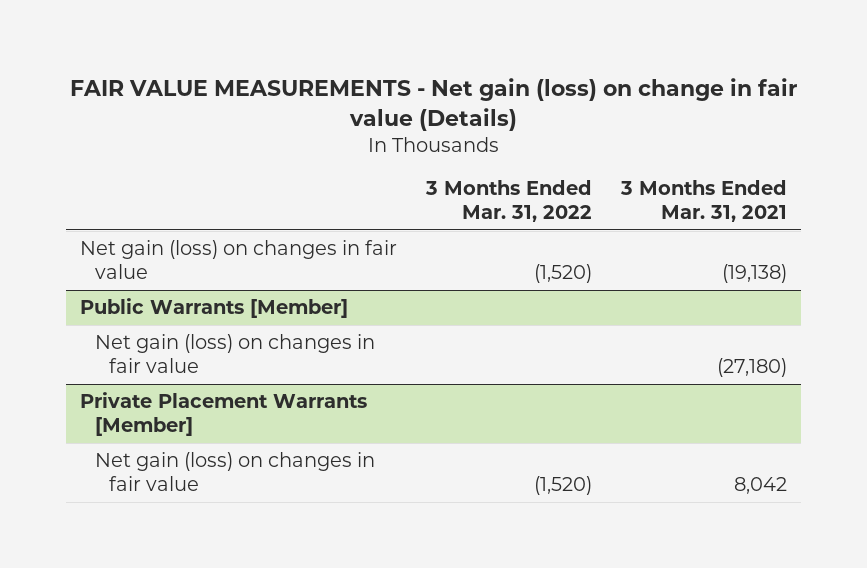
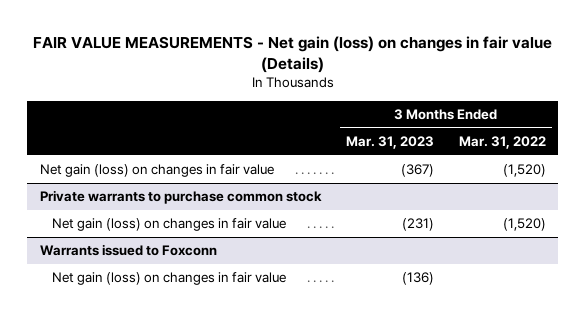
[69,77,797,131] FAIR VALUE MEASUREMENTS - Net gain (loss) on change in fair value (Details) -> [32,36,552,74] FAIR VALUE MEASUREMENTS - Net gain (loss) on changes in fair value (Details)
[619,180,787,223] 3 Months Ended Mar. 31, 2021 -> none
none -> [346,135,435,149] Mar. 31, 2023
[80,298,349,319] Public Warrants [Member] -> none
[94,334,375,373] Net gain (loss) on changes in fair value -> none
[80,392,368,436] Private Placement Warrants [Member] -> [39,190,322,205] Private warrants to purchase common stock
none -> [39,244,217,257] Warrants issued to Foxconn
none -> [52,272,287,286] Net gain (loss) on changes in fair value

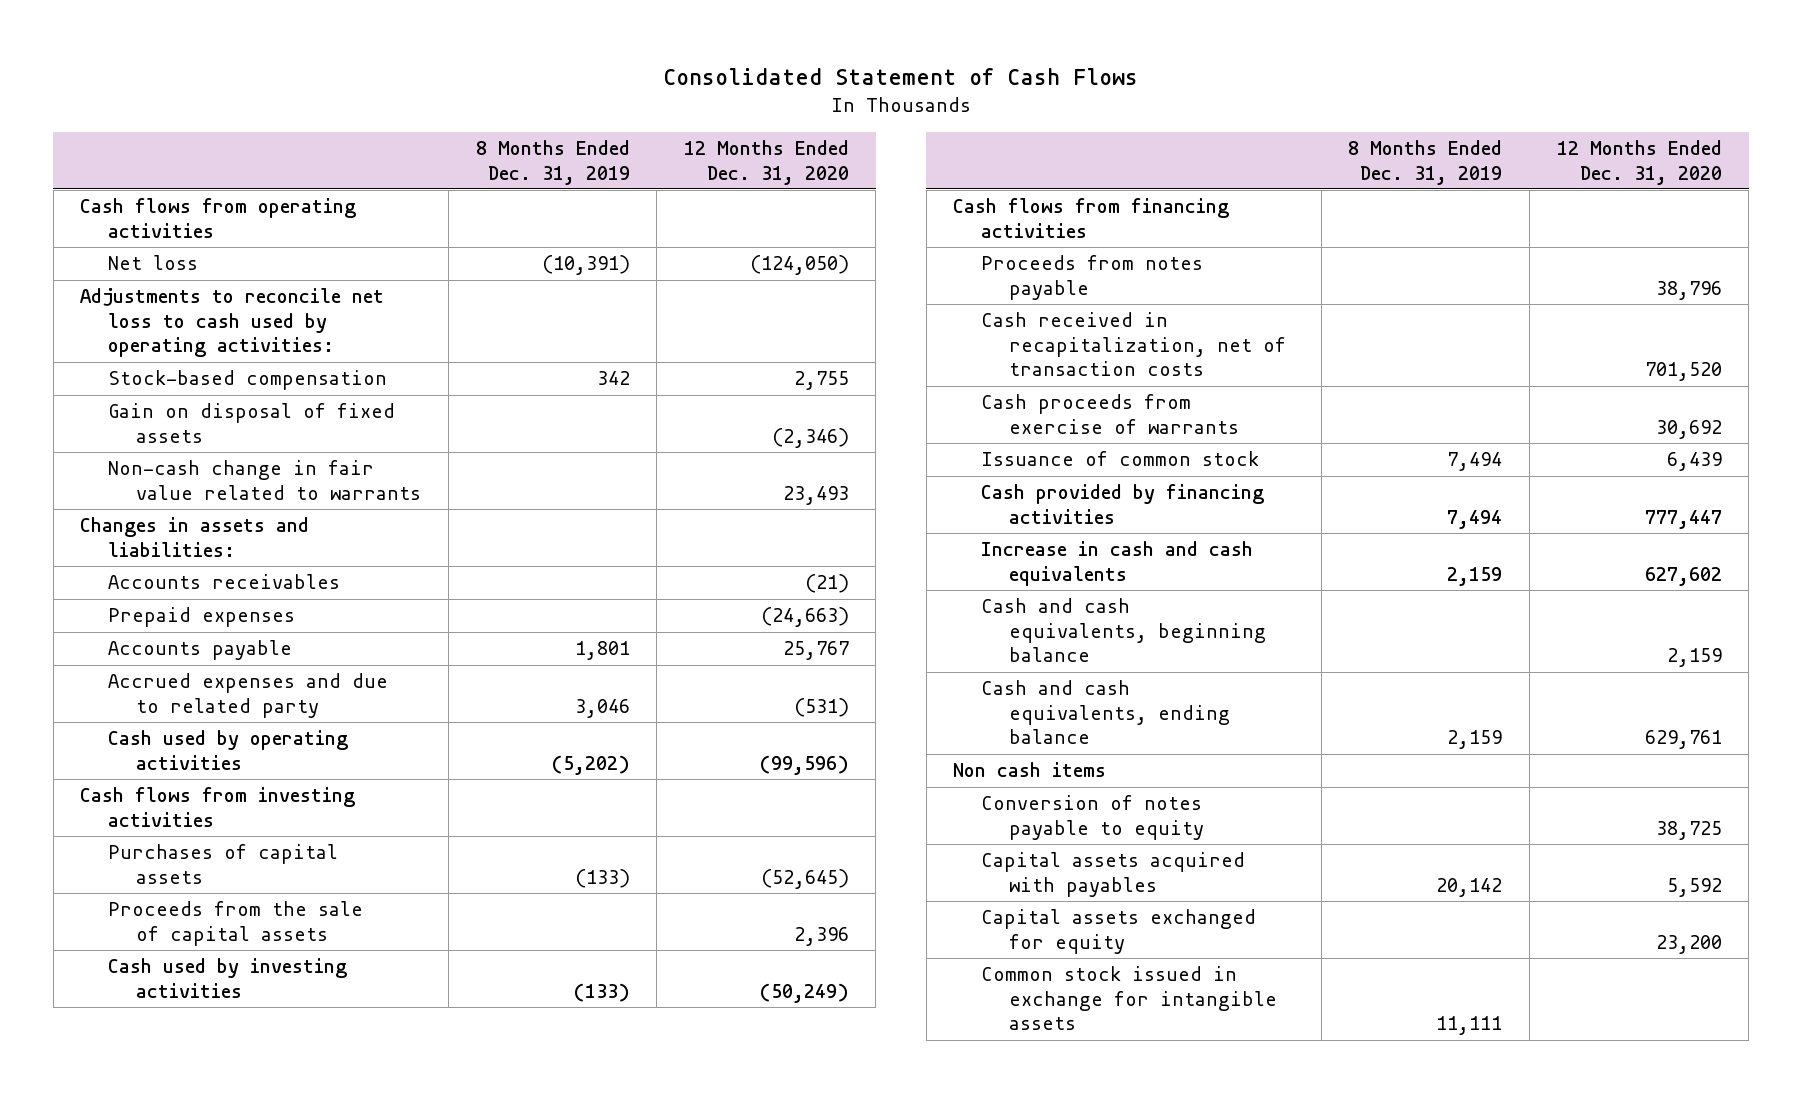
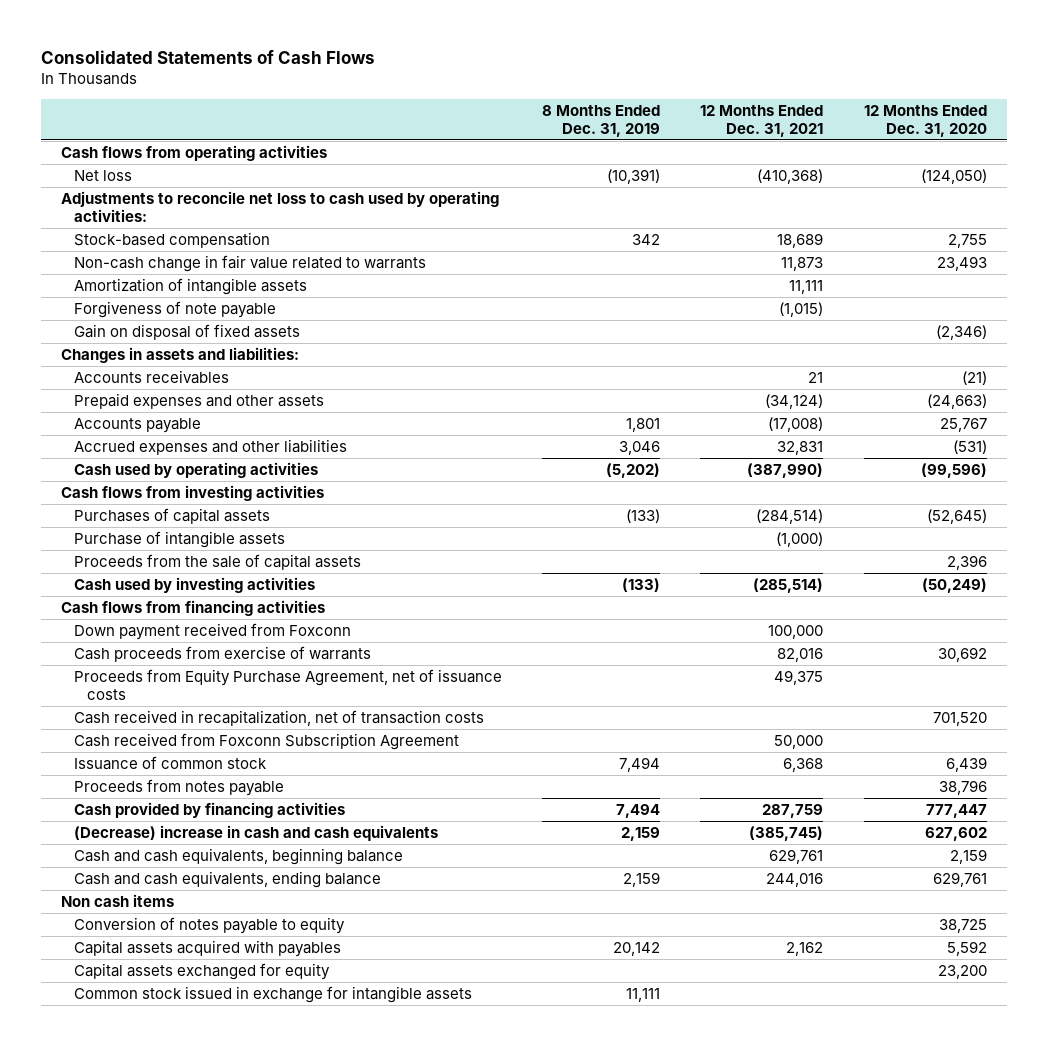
[663,67,1139,85] Consolidated Statement of Cash Flows -> [41,50,376,65] Consolidated Statements of Cash Flows
none -> [700,104,824,137] 12 Months Ended Dec. 31, 2021
none -> [73,277,307,295] Amortization of intangible assets
none -> [73,300,276,318] Forgiveness of note payable
[108,403,396,443] Gain on disposal of fixed assets -> [73,323,300,340] Gain on disposal of fixed assets
[108,607,296,628] Prepaid expenses -> [73,392,324,409] Prepaid expenses and other assets
[108,673,389,718] Accrued expenses and due to related party -> [73,438,347,455] Accrued expenses and other liabilities
none -> [73,530,285,548] Purchase of intangible assets
none -> [73,622,351,640] Down payment received from Foxconn
none -> [73,668,502,700] Proceeds from Equity Purchase Agreement, net of issuance costs
[981,312,1287,377] Cash received in recapitalization, net of transaction costs -> [73,709,484,726] Cash received in recapitalization, net of transaction costs
none -> [73,732,459,750] Cash received from Foxconn Subscription Agreement
[981,255,1204,300] Proceeds from notes payable -> [73,778,284,796] Proceeds from notes payable
[981,541,1254,586] Increase in cash and cash equivalents -> [73,824,438,841] (Decrease) increase in cash and cash equivalents

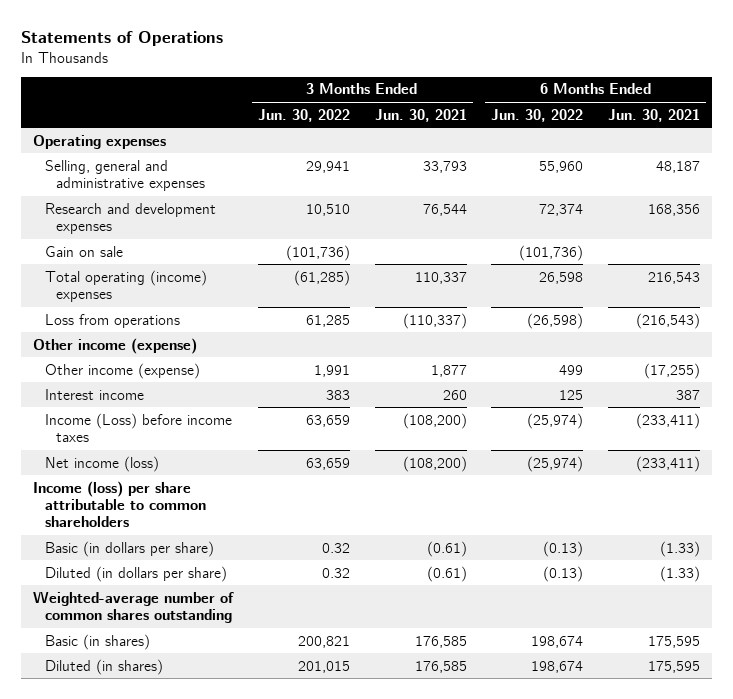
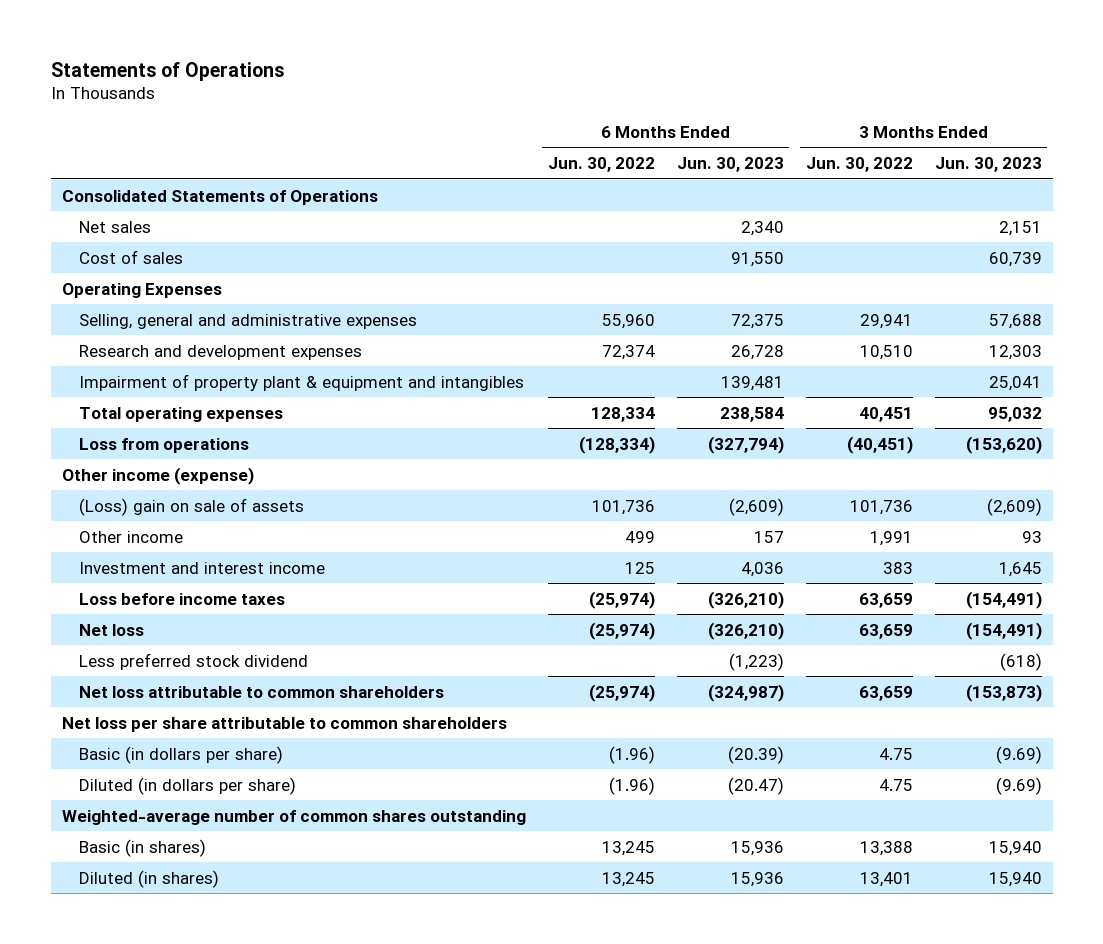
[374,108,467,122] Jun. 30, 2021 -> none
[608,108,701,122] Jun. 30, 2021 -> none
none -> [676,157,784,173] Jun. 30, 2023
none -> [934,157,1042,173] Jun. 30, 2023
none -> [61,189,378,205] Consolidated Statements of Operations
none -> [79,220,152,233] Net sales
none -> [79,249,184,264] Cost of sales
[33,134,167,149] Operating expenses -> [61,282,222,298] Operating Expenses
[44,245,123,257] Gain on sale -> none
none -> [79,373,525,391] Impairment of property plant & equipment and intangibles
[44,269,207,302] Total operating (income) expenses -> [79,406,284,422] Total operating expenses
[293,269,350,286] (61,285) -> [858,406,913,422] 40,451
[539,271,584,284] 26,598 -> [590,406,655,422] 128,334
[305,314,350,327] 61,285 -> [846,435,913,454] (40,451)
[527,312,584,329] (26,598) -> [578,435,655,454] (128,334)
none -> [79,497,305,516] (Loss) gain on sale of assets
[44,362,200,379] Other income (expense) -> [79,530,184,543] Other income
[44,388,144,400] Interest income -> [79,561,326,574] Investment and interest income
[44,412,232,442] Income (Loss) before income taxes -> [79,592,286,605] Loss before income taxes
[44,455,159,472] Net income (loss) -> [79,623,145,636] Net loss
none -> [79,652,309,670] Less preferred stock dividend
none -> [79,685,445,698] Net loss attributable to common shareholders
[33,480,206,528] Income (loss) per share attributable to common shareholders -> [61,716,507,732] Net loss per share attributable to common shareholders
[321,542,350,553] 0.32 -> [878,747,913,760] 4.75
[543,540,584,557] (0.13) -> [608,745,655,764] (1.96)
[321,567,350,578] 0.32 -> [878,778,913,791] 4.75
[543,565,584,582] (0.13) -> [608,776,655,795] (1.96)
[297,635,350,648] 200,821 -> [859,840,913,856] 13,388
[531,635,584,648] 198,674 -> [601,840,655,856] 13,245
[297,660,350,673] 201,015 -> [859,871,913,887] 13,401
[531,660,584,673] 198,674 -> [601,871,655,887] 13,245

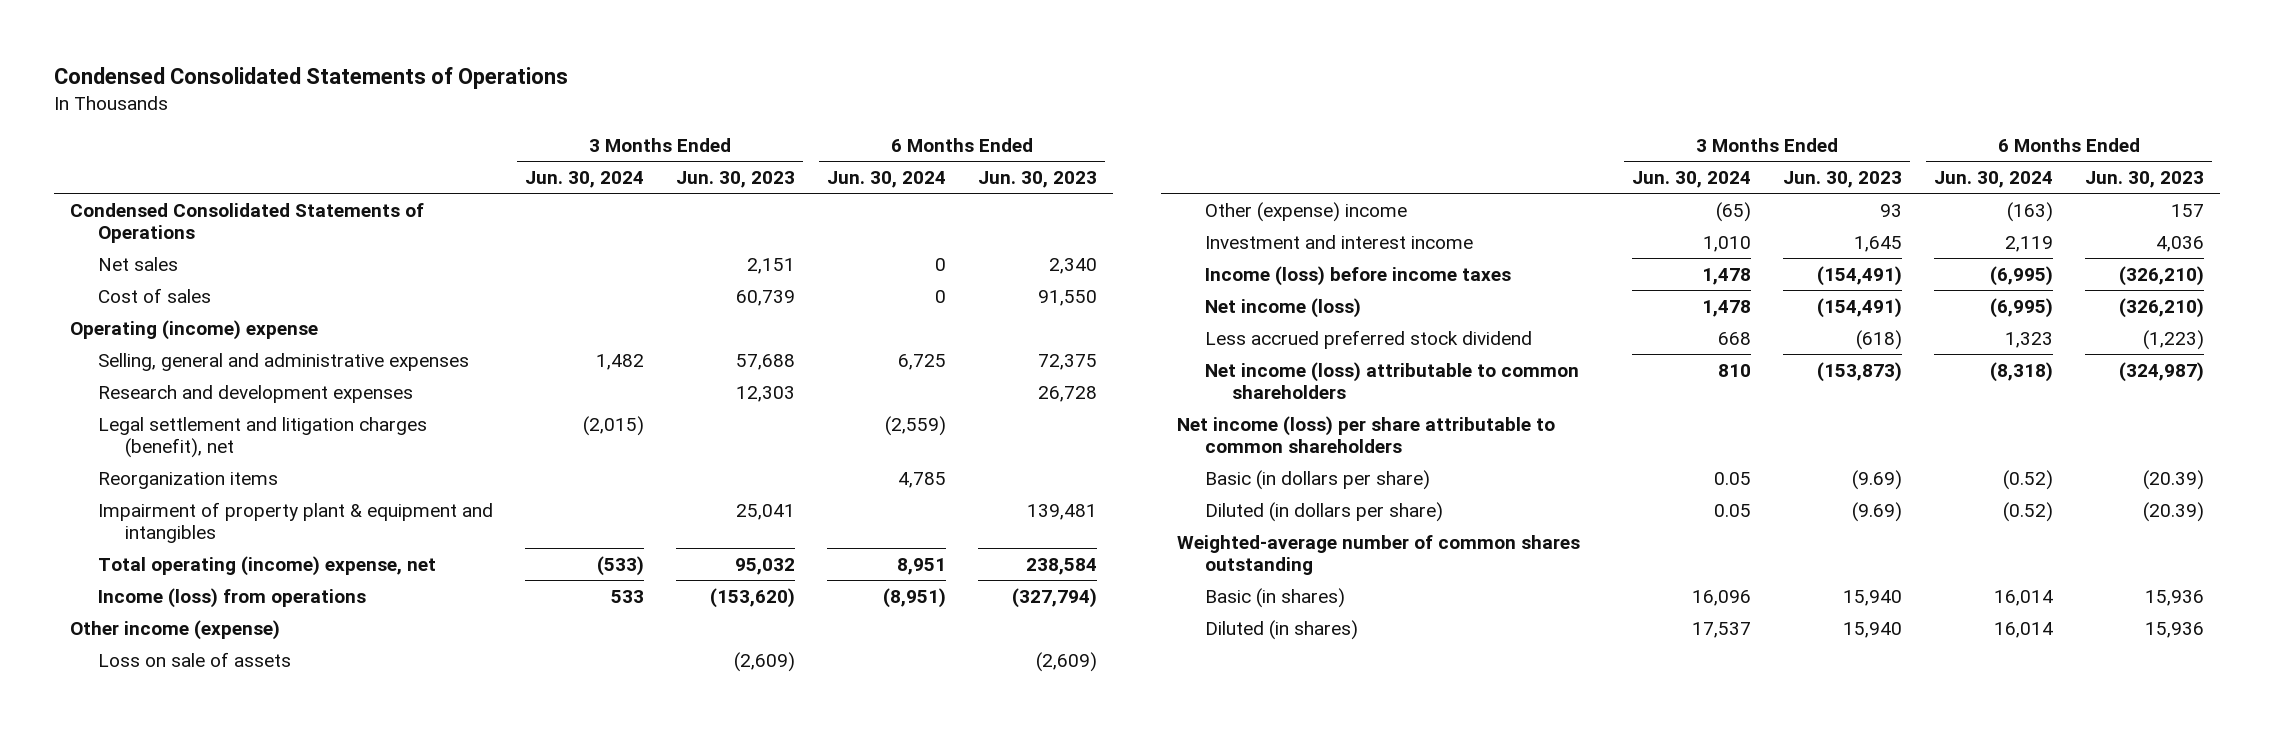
[50,61,284,81] Statements of Operations -> [54,67,569,90] Condensed Consolidated Statements of Operations
[547,157,655,173] Jun. 30, 2022 -> none
[805,157,913,173] Jun. 30, 2022 -> none
none -> [524,171,644,189] Jun. 30, 2024
none -> [827,171,947,189] Jun. 30, 2024
[61,189,378,205] Consolidated Statements of Operations -> [70,202,425,244] Condensed Consolidated Statements of Operations
[61,282,222,298] Operating Expenses -> [70,319,319,340] Operating (income) expense
none -> [97,416,427,459] Legal settlement and litigation charges (benefit), net
none -> [97,471,278,489] Reorganization items
[79,406,284,422] Total operating expenses -> [97,555,436,576] Total operating (income) expense, net
[79,437,250,453] Loss from operations -> [97,587,366,608] Income (loss) from operations
[79,497,305,516] (Loss) gain on sale of assets -> [97,651,291,667] Loss on sale of assets
[79,530,184,543] Other income -> [1204,201,1407,222] Other (expense) income
[79,592,286,605] Loss before income taxes -> [1204,265,1511,286] Income (loss) before income taxes
[79,623,145,636] Net loss -> [1204,297,1361,318] Net income (loss)
[79,652,309,670] Less preferred stock dividend -> [1204,329,1532,349] Less accrued preferred stock dividend
[79,685,445,698] Net loss attributable to common shareholders -> [1204,361,1579,400] Net income (loss) attributable to common shareholders
[61,716,507,732] Net loss per share attributable to common shareholders -> [1177,415,1556,454] Net income (loss) per share attributable to common shareholders
[727,776,784,795] (20.47) -> [2143,501,2205,522] (20.39)

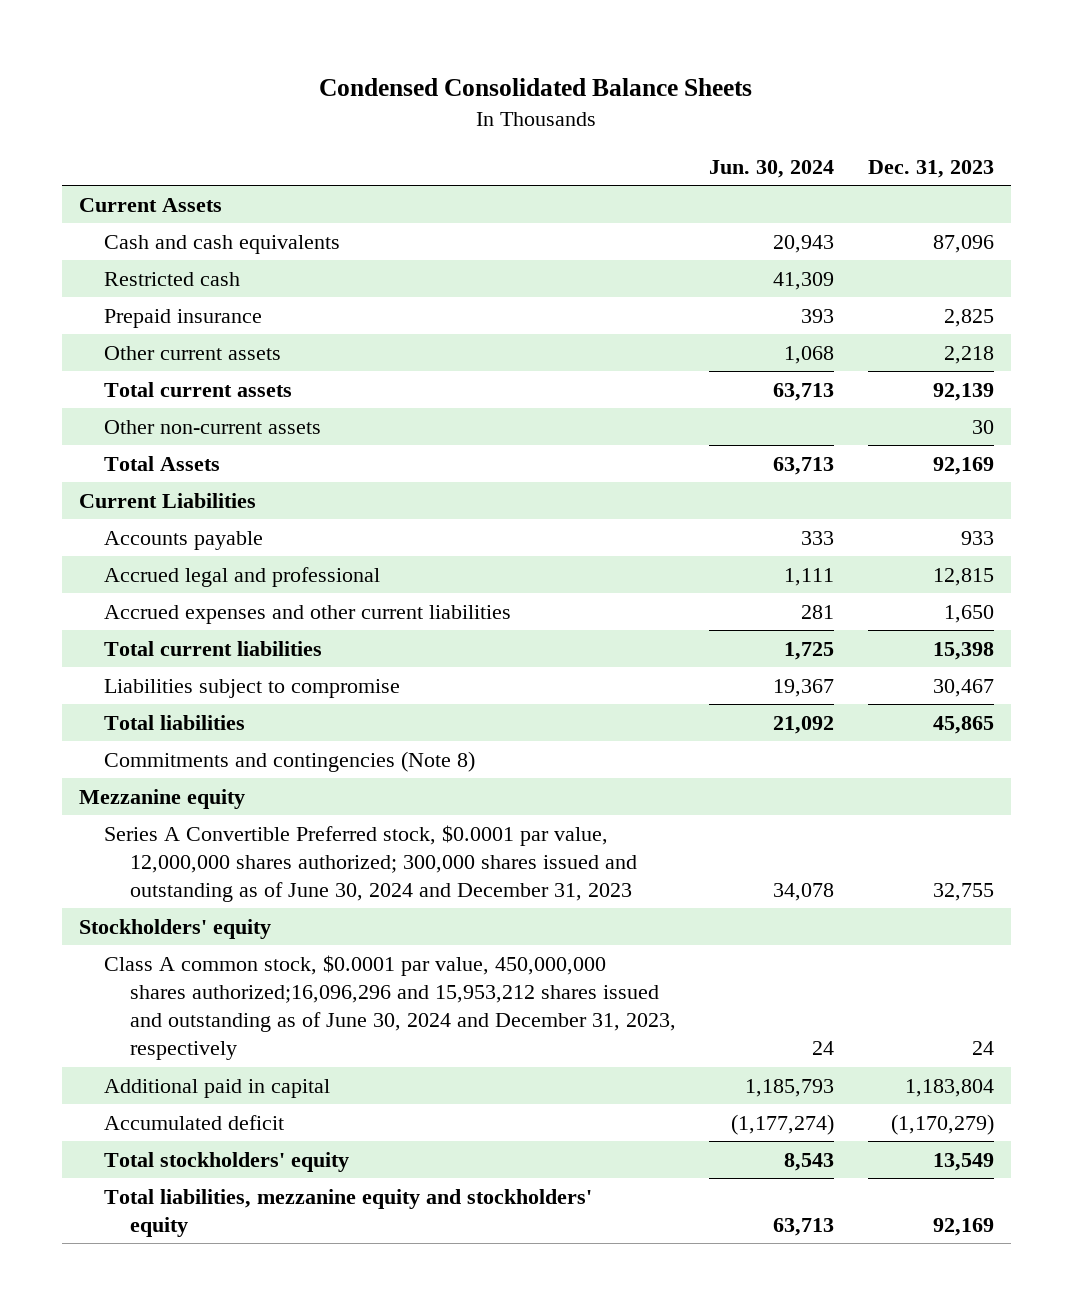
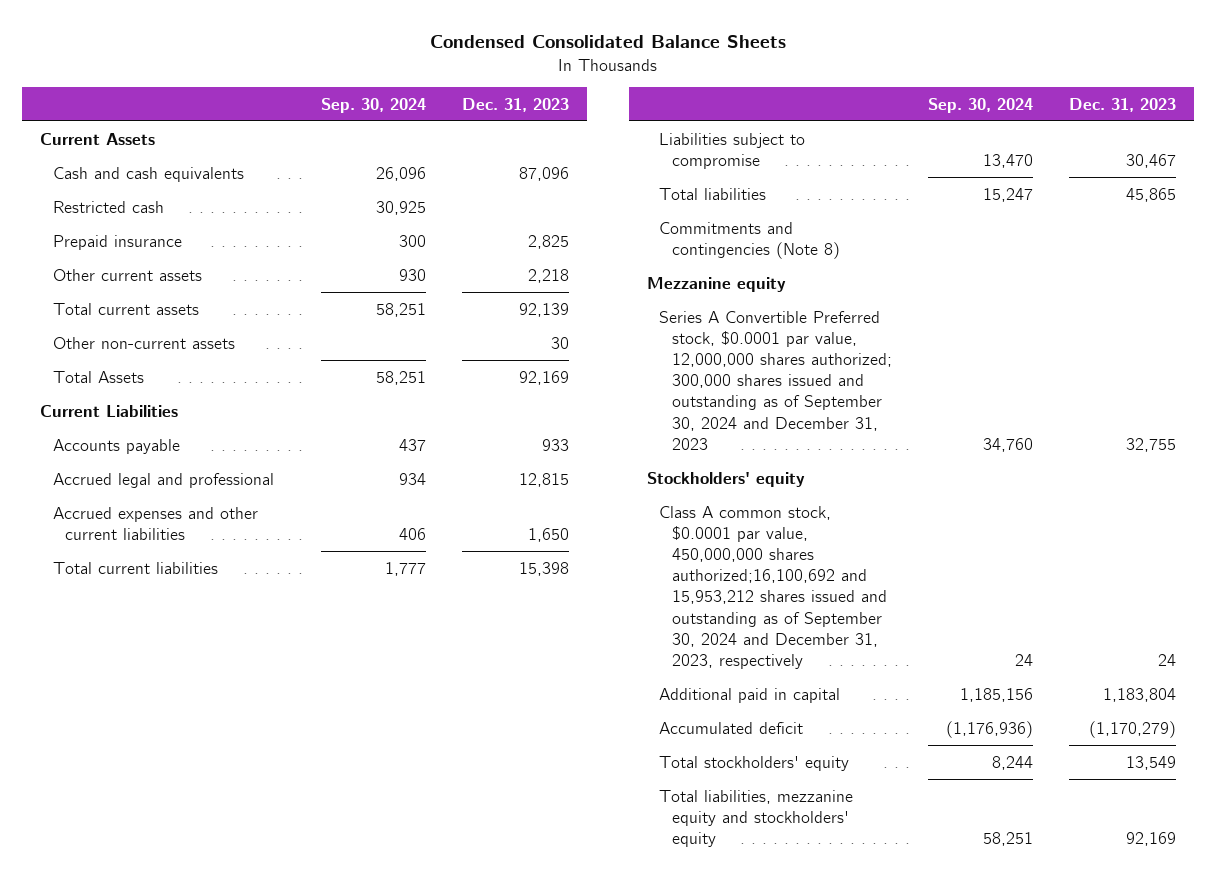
[709,159,835,178] Jun. 30, 2024 -> none
none -> [321,97,427,113] Sep. 30, 2024
[104,824,638,903] Series A Convertible Preferred stock, $0.0001 par value, 12,000,000 shares authorized; 300,000 shares issued and outstanding as of June 30, 2024 and December 31, 2023 -> [659,310,892,450] Series A Convertible Preferred stock, $0.0001 par value, 12,000,000 shares authorized; 300,000 shares issued and outstanding as of September 30, 2024 and December 31, 2023
[104,954,677,1061] Class A common stock, $0.0001 par value, 450,000,000 shares authorized;16,096,296 and 15,953,212 shares issued and outstanding as of June 30, 2024 and December 31, 2023, respectively -> [659,505,887,670] Class A common stock, $0.0001 par value, 450,000,000 shares authorized;16,100,692 and 15,953,212 shares issued and outstanding as of September 30, 2024 and December 31, 2023, respectively

